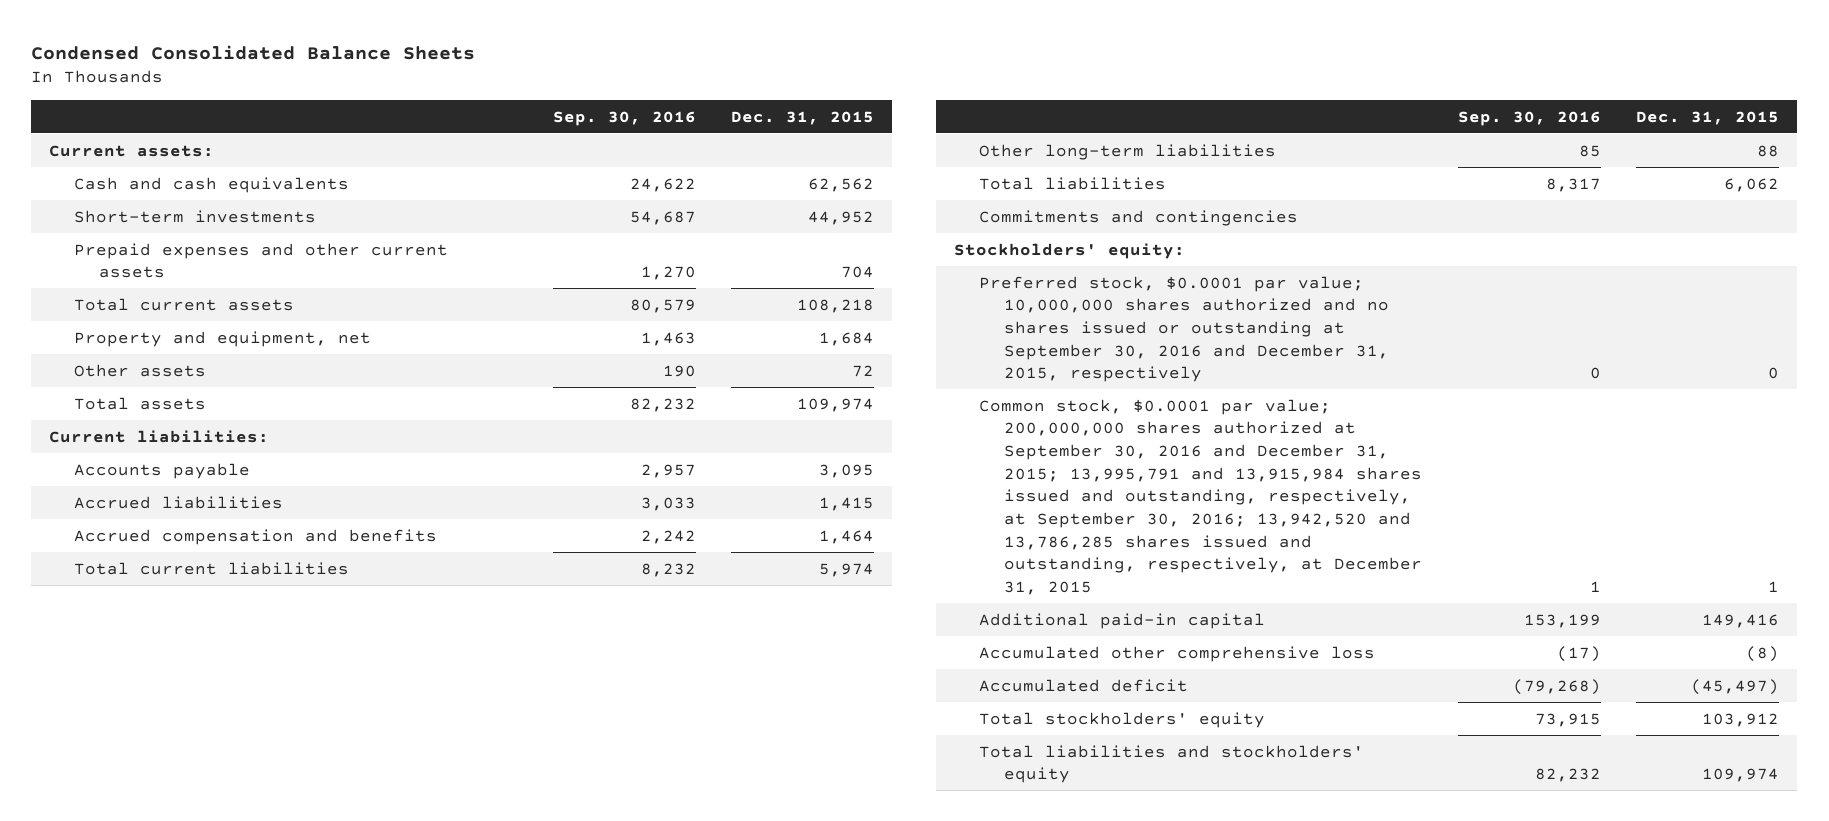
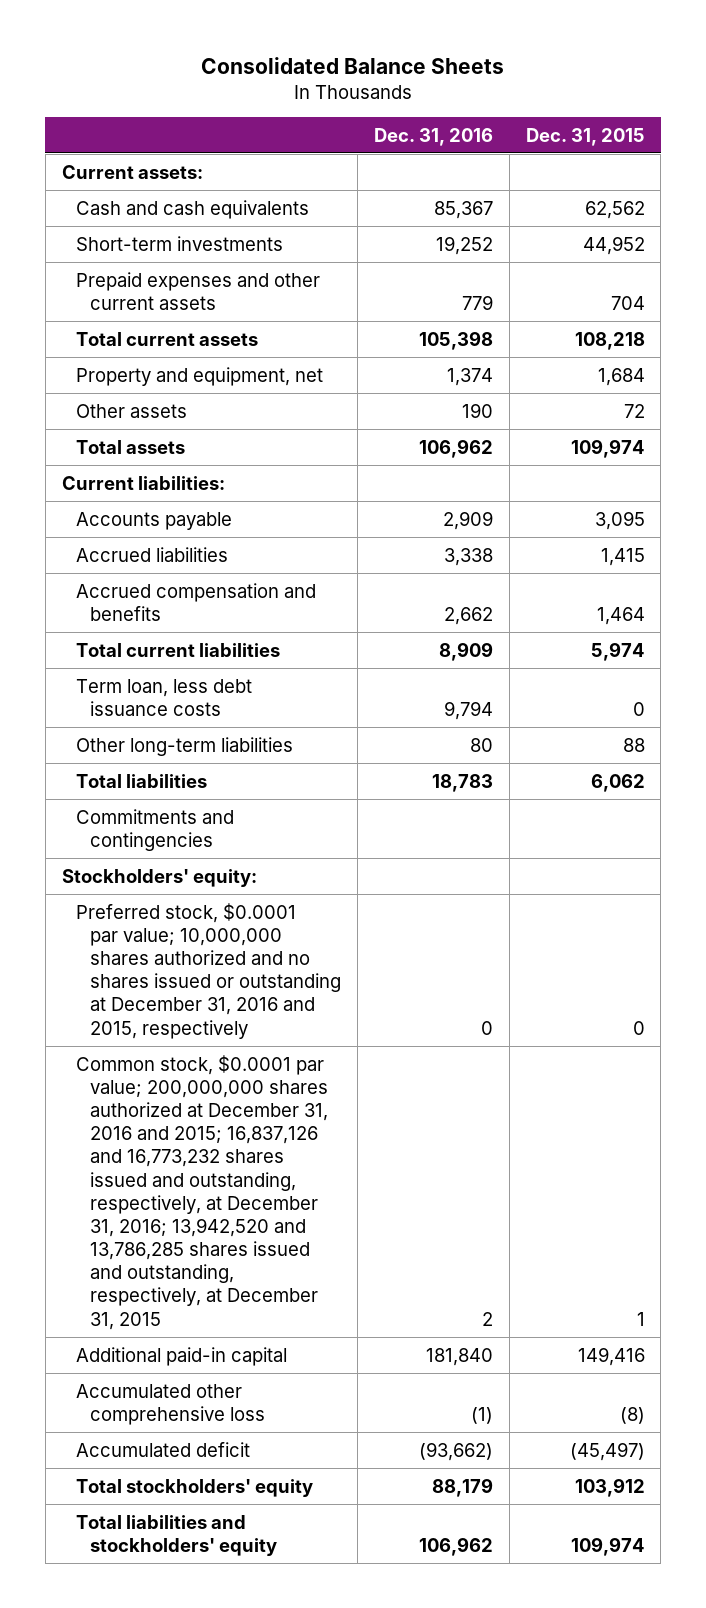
[31,44,476,60] Condensed Consolidated Balance Sheets -> [201,56,505,74] Consolidated Balance Sheets
[552,110,696,126] Sep. 30, 2016 -> none
none -> [373,127,493,146] Dec. 31, 2016
none -> [75,678,252,716] Term loan, less debt issuance costs
[978,275,1389,383] Preferred stock, $0.0001 par value; 10,000,000 shares authorized and no shares issued or outstanding at September 30, 2016 and December 31, 2015, respectively -> [75,902,341,1039] Preferred stock, $0.0001 par value; 10,000,000 shares authorized and no shares issued or outstanding at December 31, 2016 and 2015, respectively
[978,398,1422,595] Common stock, $0.0001 par value; 200,000,000 shares authorized at September 30, 2016 and December 31, 2015; 13,995,791 and 13,915,984 shares issued and outstanding, respectively, at September 30, 2016; 13,942,520 and 13,786,285 shares issued and outstanding, respectively, at December 31, 2015 -> [75,1054,328,1330] Common stock, $0.0001 par value; 200,000,000 shares authorized at December 31, 2016 and 2015; 16,837,126 and 16,773,232 shares issued and outstanding, respectively, at December 31, 2016; 13,942,520 and 13,786,285 shares issued and outstanding, respectively, at December 31, 2015

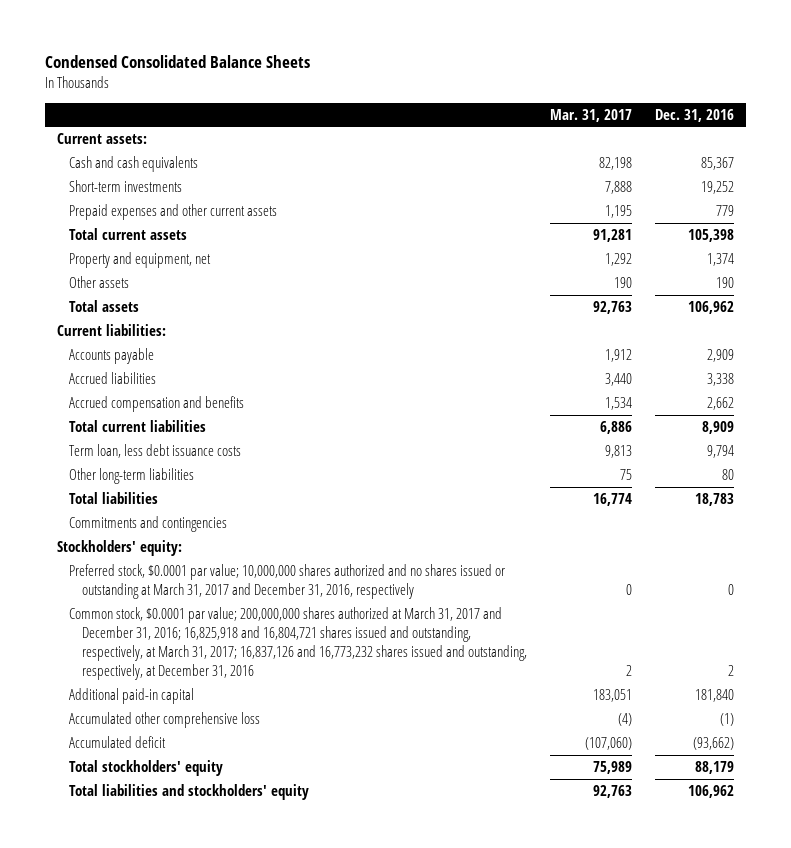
[201,56,505,74] Consolidated Balance Sheets -> [45,55,311,69] Condensed Consolidated Balance Sheets
[525,127,645,146] Dec. 31, 2015 -> none
none -> [549,108,632,122] Mar. 31, 2017
[75,902,341,1039] Preferred stock, $0.0001 par value; 10,000,000 shares authorized and no shares issued or outstanding at December 31, 2016 and 2015, respectively -> [69,564,506,600] Preferred stock, $0.0001 par value; 10,000,000 shares authorized and no shares issued or outstanding at March 31, 2017 and December 31, 2016, respectively
[75,1054,328,1330] Common stock, $0.0001 par value; 200,000,000 shares authorized at December 31, 2016 and 2015; 16,837,126 and 16,773,232 shares issued and outstanding, respectively, at December 31, 2016; 13,942,520 and 13,786,285 shares issued and outstanding, respectively, at December 31, 2015 -> [69,607,527,681] Common stock, $0.0001 par value; 200,000,000 shares authorized at March 31, 2017 and December 31, 2016; 16,825,918 and 16,804,721 shares issued and outstanding, respectively, at March 31, 2017; 16,837,126 and 16,773,232 shares issued and outstanding, respectively, at December 31, 2016

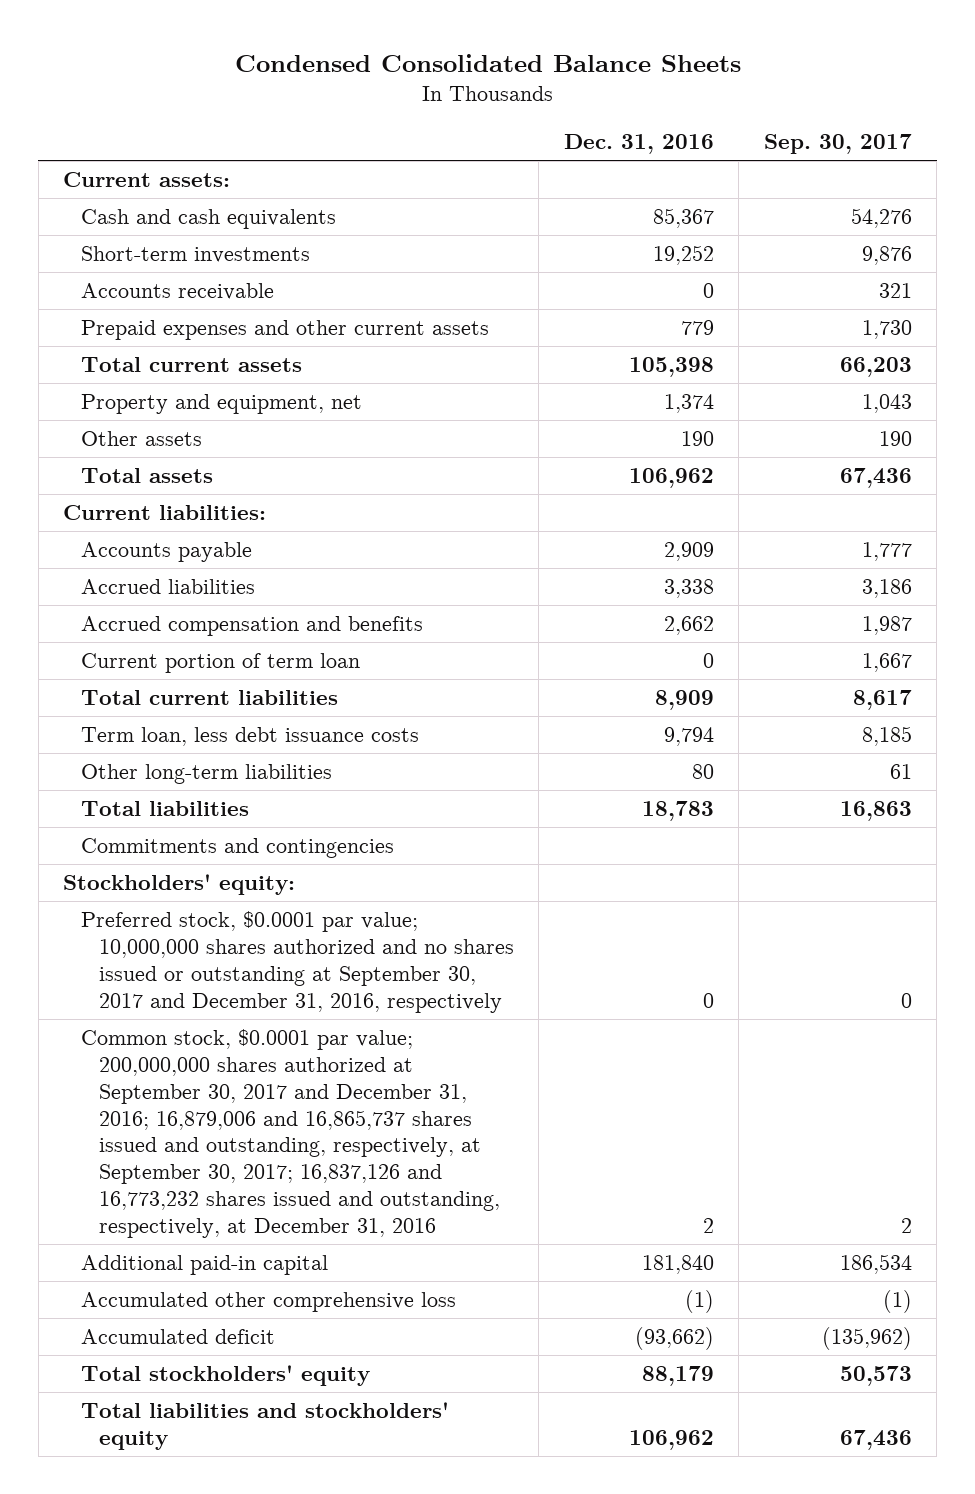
[549,108,632,122] Mar. 31, 2017 -> none
none -> [763,133,912,154] Sep. 30, 2017
none -> [80,283,274,301] Accounts receivable
none -> [80,653,360,674] Current portion of term loan
[69,564,506,600] Preferred stock, $0.0001 par value; 10,000,000 shares authorized and no shares issued or outstanding at March 31, 2017 and December 31, 2016, respectively -> [80,911,514,1013] Preferred stock, $0.0001 par value; 10,000,000 shares authorized and no shares issued or outstanding at September 30, 2017 and December 31, 2016, respectively
[69,607,527,681] Common stock, $0.0001 par value; 200,000,000 shares authorized at March 31, 2017 and December 31, 2016; 16,825,918 and 16,804,721 shares issued and outstanding, respectively, at March 31, 2017; 16,837,126 and 16,773,232 shares issued and outstanding, respectively, at December 31, 2016 -> [80,1029,500,1238] Common stock, $0.0001 par value; 200,000,000 shares authorized at September 30, 2017 and December 31, 2016; 16,879,006 and 16,865,737 shares issued and outstanding, respectively, at September 30, 2017; 16,837,126 and 16,773,232 shares issued and outstanding, respectively, at December 31, 2016

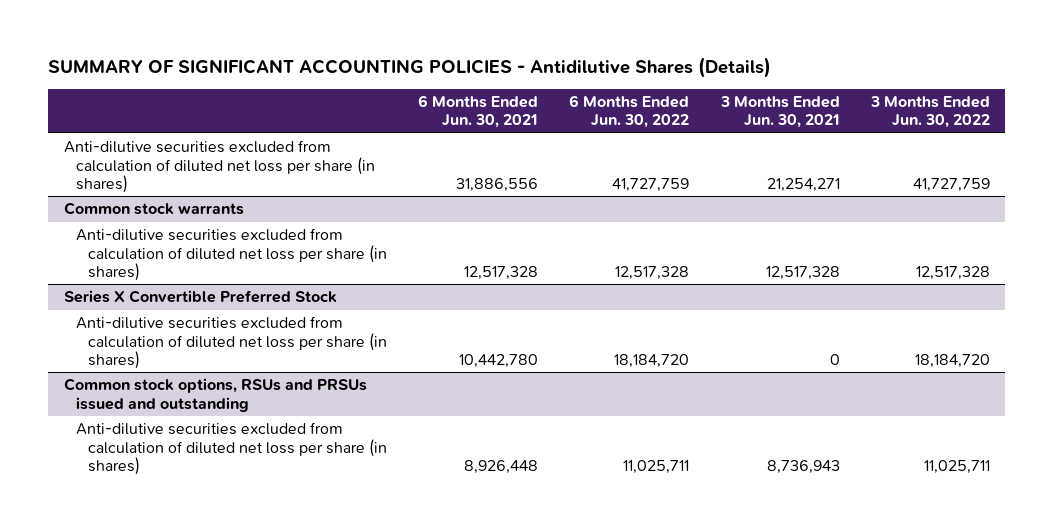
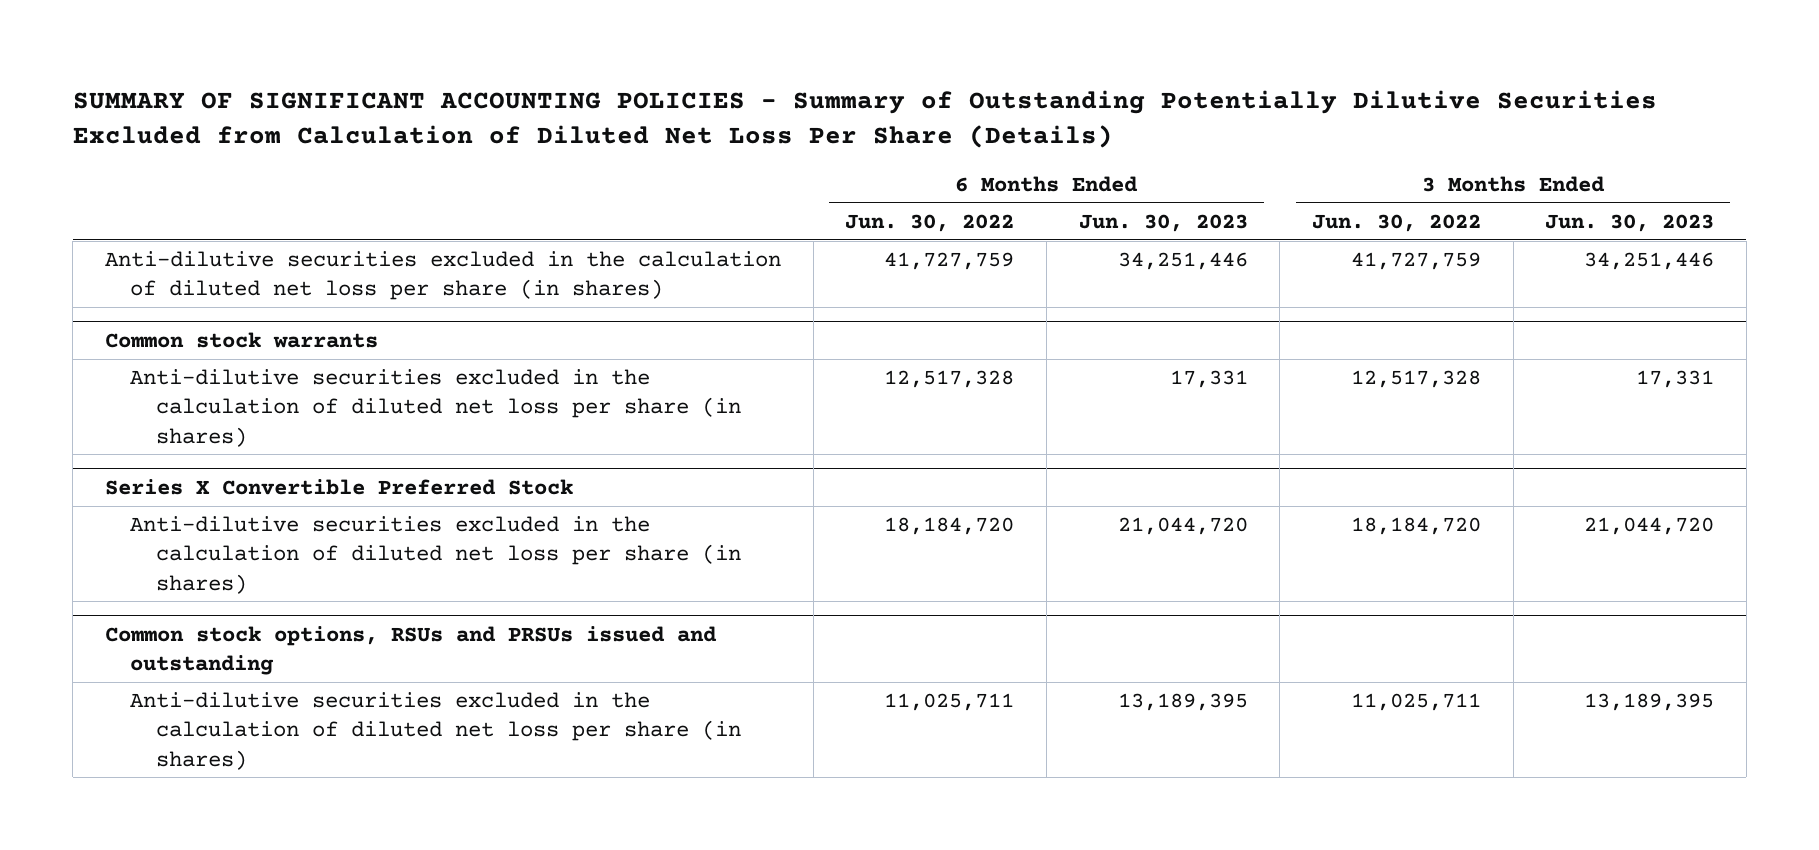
[47,56,771,78] SUMMARY OF SIGNIFICANT ACCOUNTING POLICIES - Antidilutive Shares (Details) -> [72,89,1657,149] SUMMARY OF SIGNIFICANT ACCOUNTING POLICIES - Summary of Outstanding Potentially Dilutive Securities Excluded from Calculation of Diluted Net Loss Per Share (Details)
[418,94,539,129] 6 Months Ended Jun. 30, 2021 -> none
[719,95,840,129] 3 Months Ended Jun. 30, 2021 -> none
none -> [1078,213,1248,232] Jun. 30, 2023
none -> [1545,213,1715,232] Jun. 30, 2023
[63,140,375,194] Anti-dilutive securities excluded from calculation of diluted net loss per share (in shares) -> [104,251,781,301] Anti-dilutive securities excluded in the calculation of diluted net loss per share (in shares)
[75,228,388,282] Anti-dilutive securities excluded from calculation of diluted net loss per share (in shares) -> [130,369,741,447] Anti-dilutive securities excluded in the calculation of diluted net loss per share (in shares)
[75,316,388,370] Anti-dilutive securities excluded from calculation of diluted net loss per share (in shares) -> [130,516,741,594] Anti-dilutive securities excluded in the calculation of diluted net loss per share (in shares)
[75,422,388,476] Anti-dilutive securities excluded from calculation of diluted net loss per share (in shares) -> [130,692,741,770] Anti-dilutive securities excluded in the calculation of diluted net loss per share (in shares)

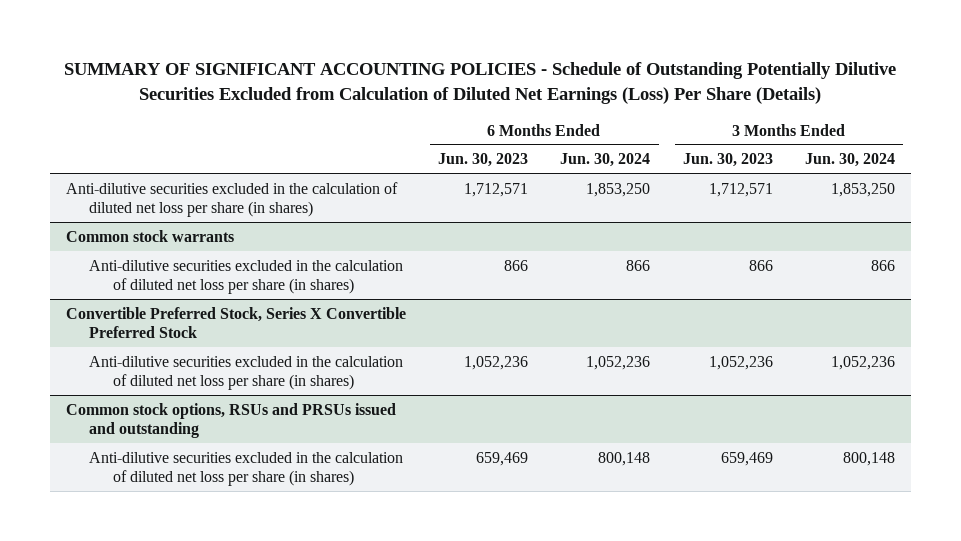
[72,89,1657,149] SUMMARY OF SIGNIFICANT ACCOUNTING POLICIES - Summary of Outstanding Potentially Dilutive Securities Excluded from Calculation of Diluted Net Loss Per Share (Details) -> [64,61,897,104] SUMMARY OF SIGNIFICANT ACCOUNTING POLICIES - Schedule of Outstanding Potentially Dilutive Securities Excluded from Calculation of Diluted Net Earnings (Loss) Per Share (Details)
[845,213,1015,232] Jun. 30, 2022 -> none
[1311,213,1481,232] Jun. 30, 2022 -> none
none -> [560,153,651,168] Jun. 30, 2024
none -> [804,153,895,168] Jun. 30, 2024
[1117,252,1248,271] 34,251,446 -> [464,182,529,197] 1,712,571
[1584,252,1715,271] 34,251,446 -> [708,182,773,197] 1,712,571
[1169,370,1248,389] 17,331 -> [504,259,529,271] 866
[1636,370,1715,389] 17,331 -> [748,259,773,271] 866
[104,478,573,495] Series X Convertible Preferred Stock -> [65,306,406,339] Convertible Preferred Stock, Series X Convertible Preferred Stock
[1117,517,1248,536] 21,044,720 -> [464,355,529,370] 1,052,236
[1584,517,1715,536] 21,044,720 -> [708,355,773,370] 1,052,236
[1117,693,1248,712] 13,189,395 -> [476,451,529,466] 659,469
[1584,693,1715,712] 13,189,395 -> [720,451,773,466] 659,469

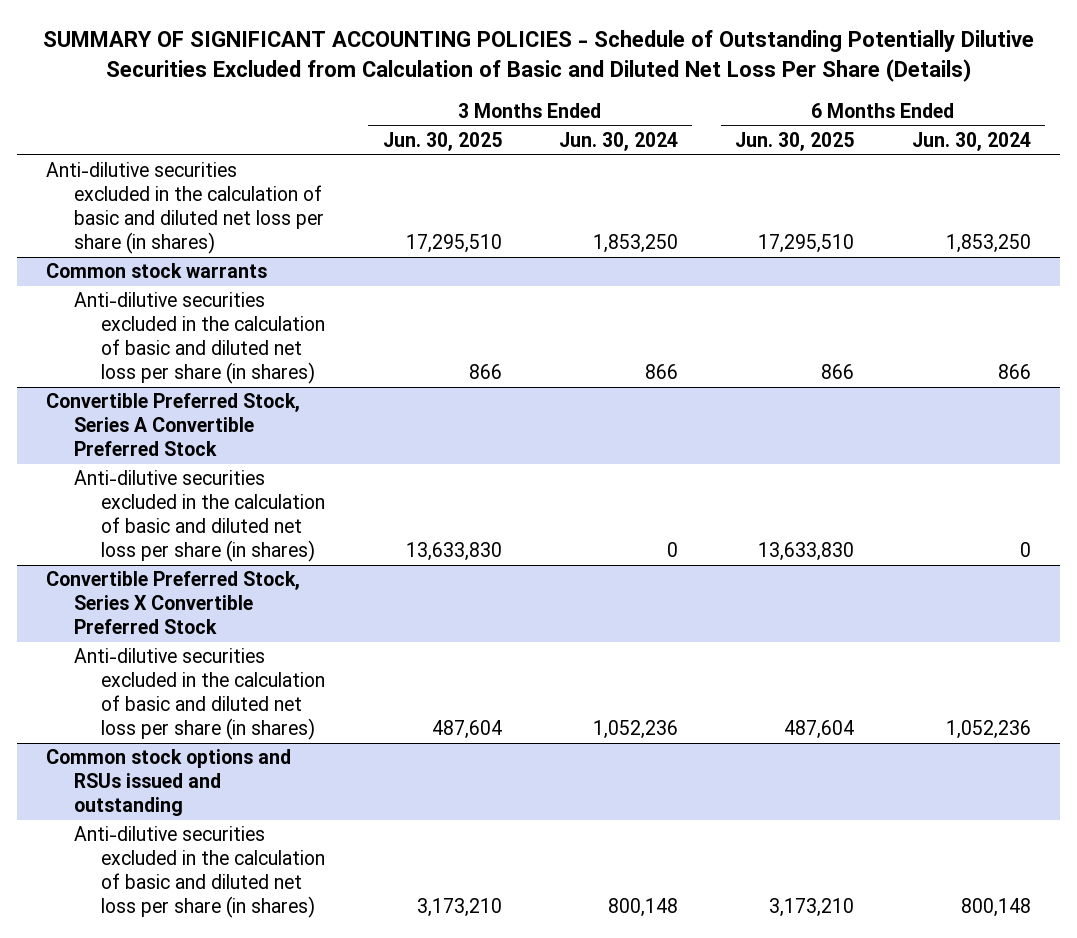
[64,61,897,104] SUMMARY OF SIGNIFICANT ACCOUNTING POLICIES - Schedule of Outstanding Potentially Dilutive Securities Excluded from Calculation of Diluted Net Earnings (Loss) Per Share (Details) -> [42,30,1034,83] SUMMARY OF SIGNIFICANT ACCOUNTING POLICIES - Schedule of Outstanding Potentially Dilutive Securities Excluded from Calculation of Basic and Diluted Net Loss Per Share (Details)
[438,153,529,168] Jun. 30, 2023 -> none
[682,153,773,168] Jun. 30, 2023 -> none
none -> [382,132,502,152] Jun. 30, 2025
none -> [735,132,855,152] Jun. 30, 2025
[65,181,398,218] Anti-dilutive securities excluded in the calculation of diluted net loss per share (in shares) -> [46,162,324,254] Anti-dilutive securities excluded in the calculation of basic and diluted net loss per share (in shares)
[89,259,404,295] Anti-dilutive securities excluded in the calculation of diluted net loss per share (in shares) -> [73,292,326,384] Anti-dilutive securities excluded in the calculation of basic and diluted net loss per share (in shares)
none -> [46,393,301,457] Convertible Preferred Stock, Series A Convertible Preferred Stock
none -> [73,470,326,562] Anti-dilutive securities excluded in the calculation of basic and diluted net loss per share (in shares)
[89,355,404,391] Anti-dilutive securities excluded in the calculation of diluted net loss per share (in shares) -> [73,648,326,740] Anti-dilutive securities excluded in the calculation of basic and diluted net loss per share (in shares)
[65,402,396,439] Common stock options, RSUs and PRSUs issued and outstanding -> [46,749,292,817] Common stock options and RSUs issued and outstanding
[89,451,404,487] Anti-dilutive securities excluded in the calculation of diluted net loss per share (in shares) -> [73,826,326,918] Anti-dilutive securities excluded in the calculation of basic and diluted net loss per share (in shares)

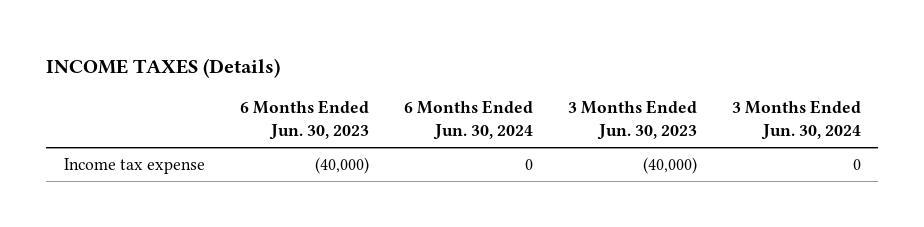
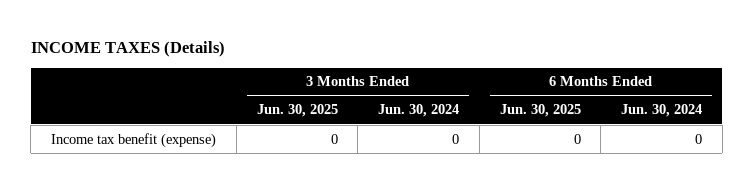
[239,100,369,141] 6 Months Ended Jun. 30, 2023 -> none
[567,100,697,141] 3 Months Ended Jun. 30, 2023 -> none
none -> [256,104,338,118] Jun. 30, 2025
none -> [499,104,581,118] Jun. 30, 2025
[63,158,205,175] Income tax expense -> [51,132,217,148] Income tax benefit (expense)

